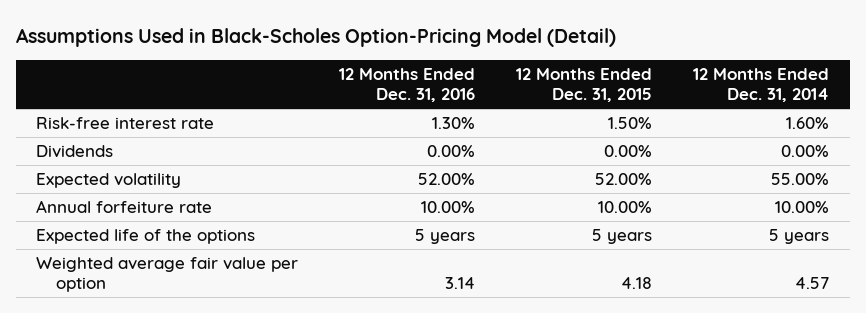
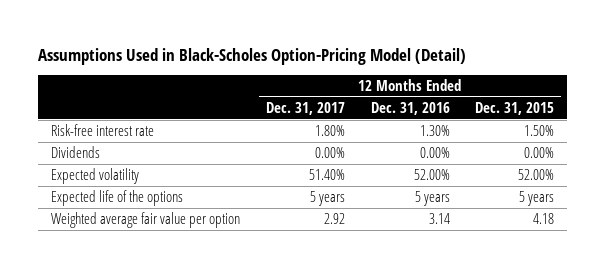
[693,67,830,103] 12 Months Ended Dec. 31, 2014 -> none
none -> [265,102,345,116] Dec. 31, 2017
[36,200,213,214] Annual forfeiture rate -> none

